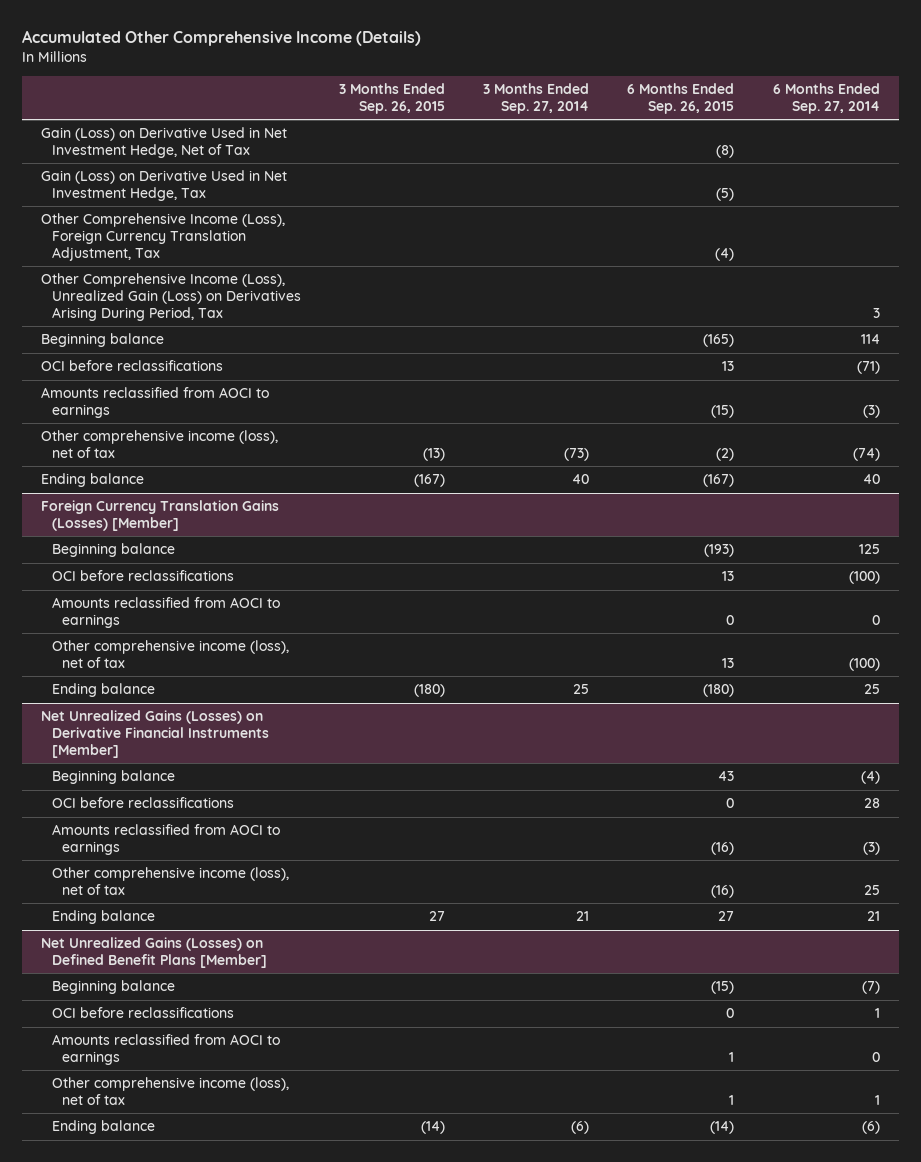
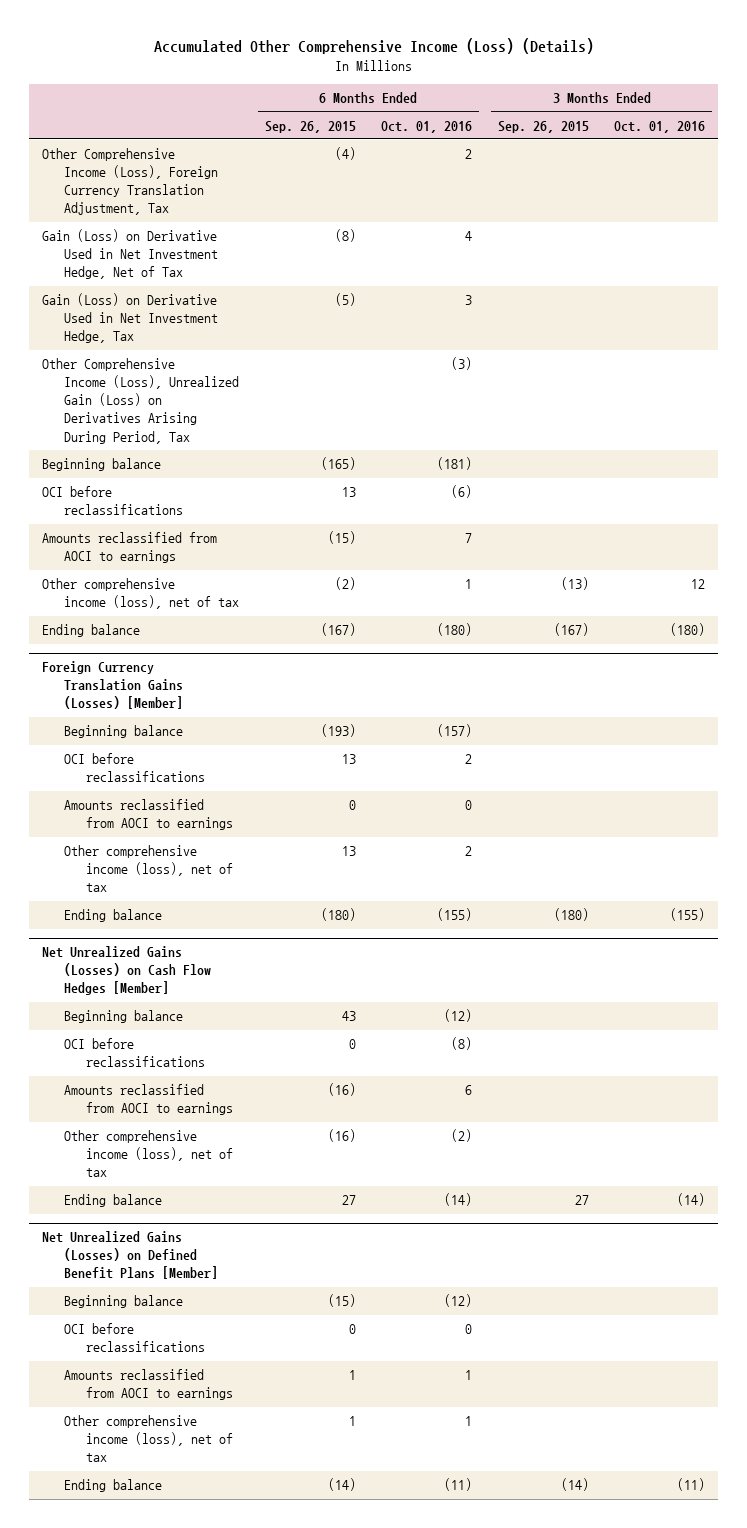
[21,30,421,47] Accumulated Other Comprehensive Income (Details) -> [153,37,594,54] Accumulated Other Comprehensive Income (Loss) (Details)
[483,83,590,115] 3 Months Ended Sep. 27, 2014 -> none
[772,83,880,115] 6 Months Ended Sep. 27, 2014 -> none
none -> [381,120,473,133] Oct. 01, 2016
none -> [614,120,706,133] Oct. 01, 2016
[40,213,285,261] Other Comprehensive Income (Loss), Foreign Currency Translation Adjustment, Tax -> [41,148,219,216] Other Comprehensive Income (Loss), Foreign Currency Translation Adjustment, Tax
[40,710,269,758] Net Unrealized Gains (Losses) on Derivative Financial Instruments [Member] -> [41,946,212,996] Net Unrealized Gains (Losses) on Cash Flow Hedges [Member]

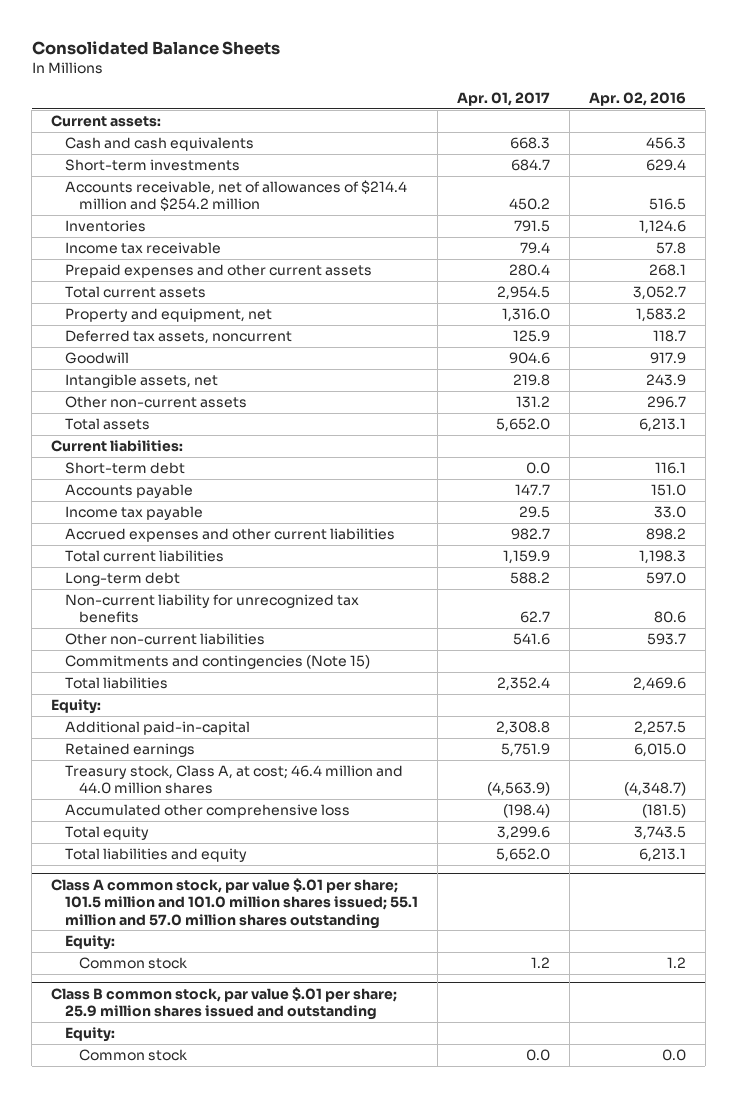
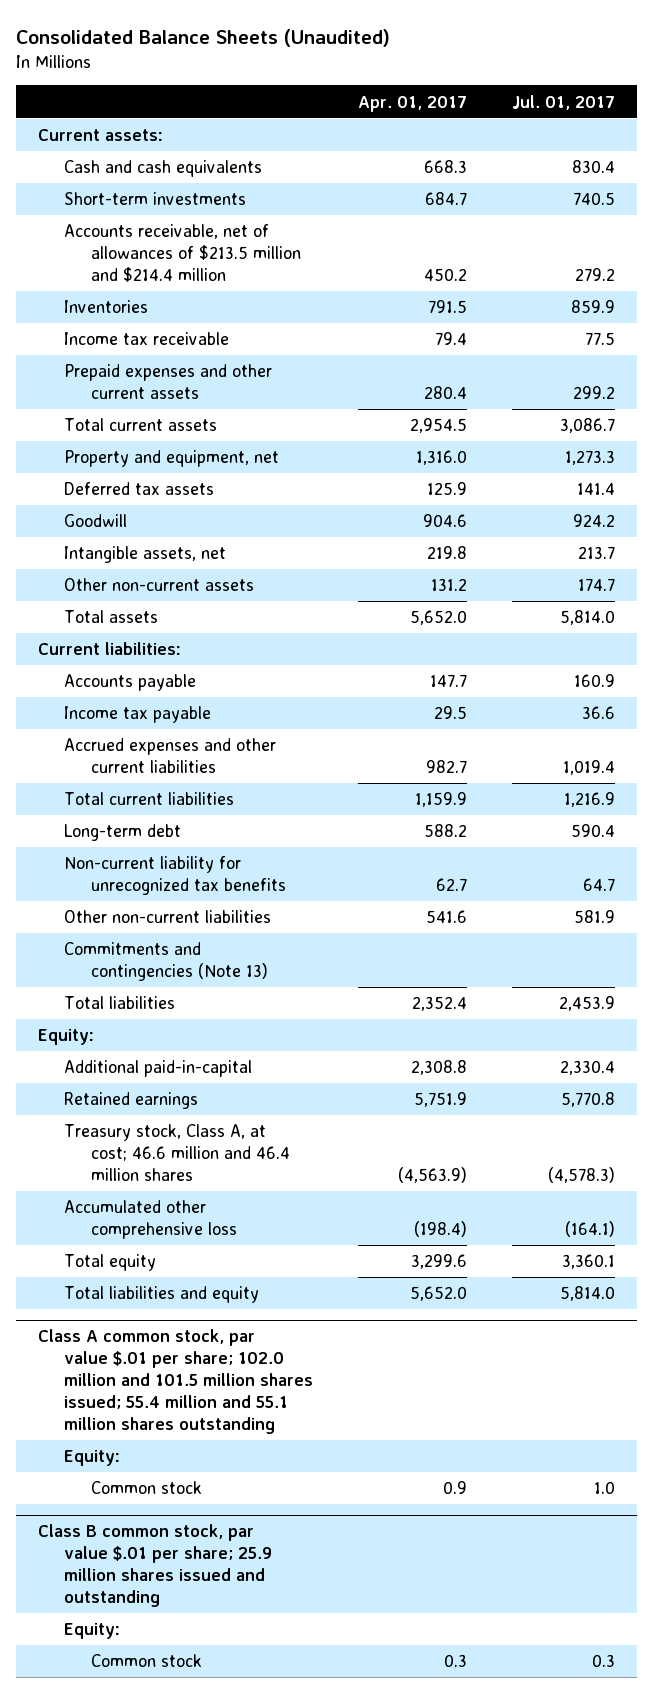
[31,40,280,55] Consolidated Balance Sheets -> [16,28,391,47] Consolidated Balance Sheets (Unaudited)
[588,92,686,107] Apr. 02, 2016 -> none
none -> [511,94,615,110] Jul. 01, 2017
[65,180,408,212] Accounts receivable, net of allowances of $214.4 million and $254.2 million -> [64,224,301,283] Accounts receivable, net of allowances of $213.5 million and $214.4 million
[65,330,293,345] Deferred tax assets, noncurrent -> [64,482,215,496] Deferred tax assets
[65,462,186,475] Short-term debt -> none
[65,655,371,670] Commitments and contingencies (Note 15) -> [64,942,268,982] Commitments and contingencies (Note 13)
[65,765,404,795] Treasury stock, Class A, at cost; 46.4 million and 44.0 million shares -> [64,1124,290,1182] Treasury stock, Class A, at cost; 46.6 million and 46.4 million shares
[51,877,419,929] Class A common stock, par value $.01 per share; 101.5 million and 101.0 million shares issued; 55.1 million and 57.0 million shares outstanding -> [38,1329,314,1435] Class A common stock, par value $.01 per share; 102.0 million and 101.5 million shares issued; 55.4 million and 55.1 million shares outstanding
[530,957,550,969] 1.2 -> [442,1481,467,1495] 0.9
[525,1049,550,1062] 0.0 -> [443,1654,467,1668] 0.3

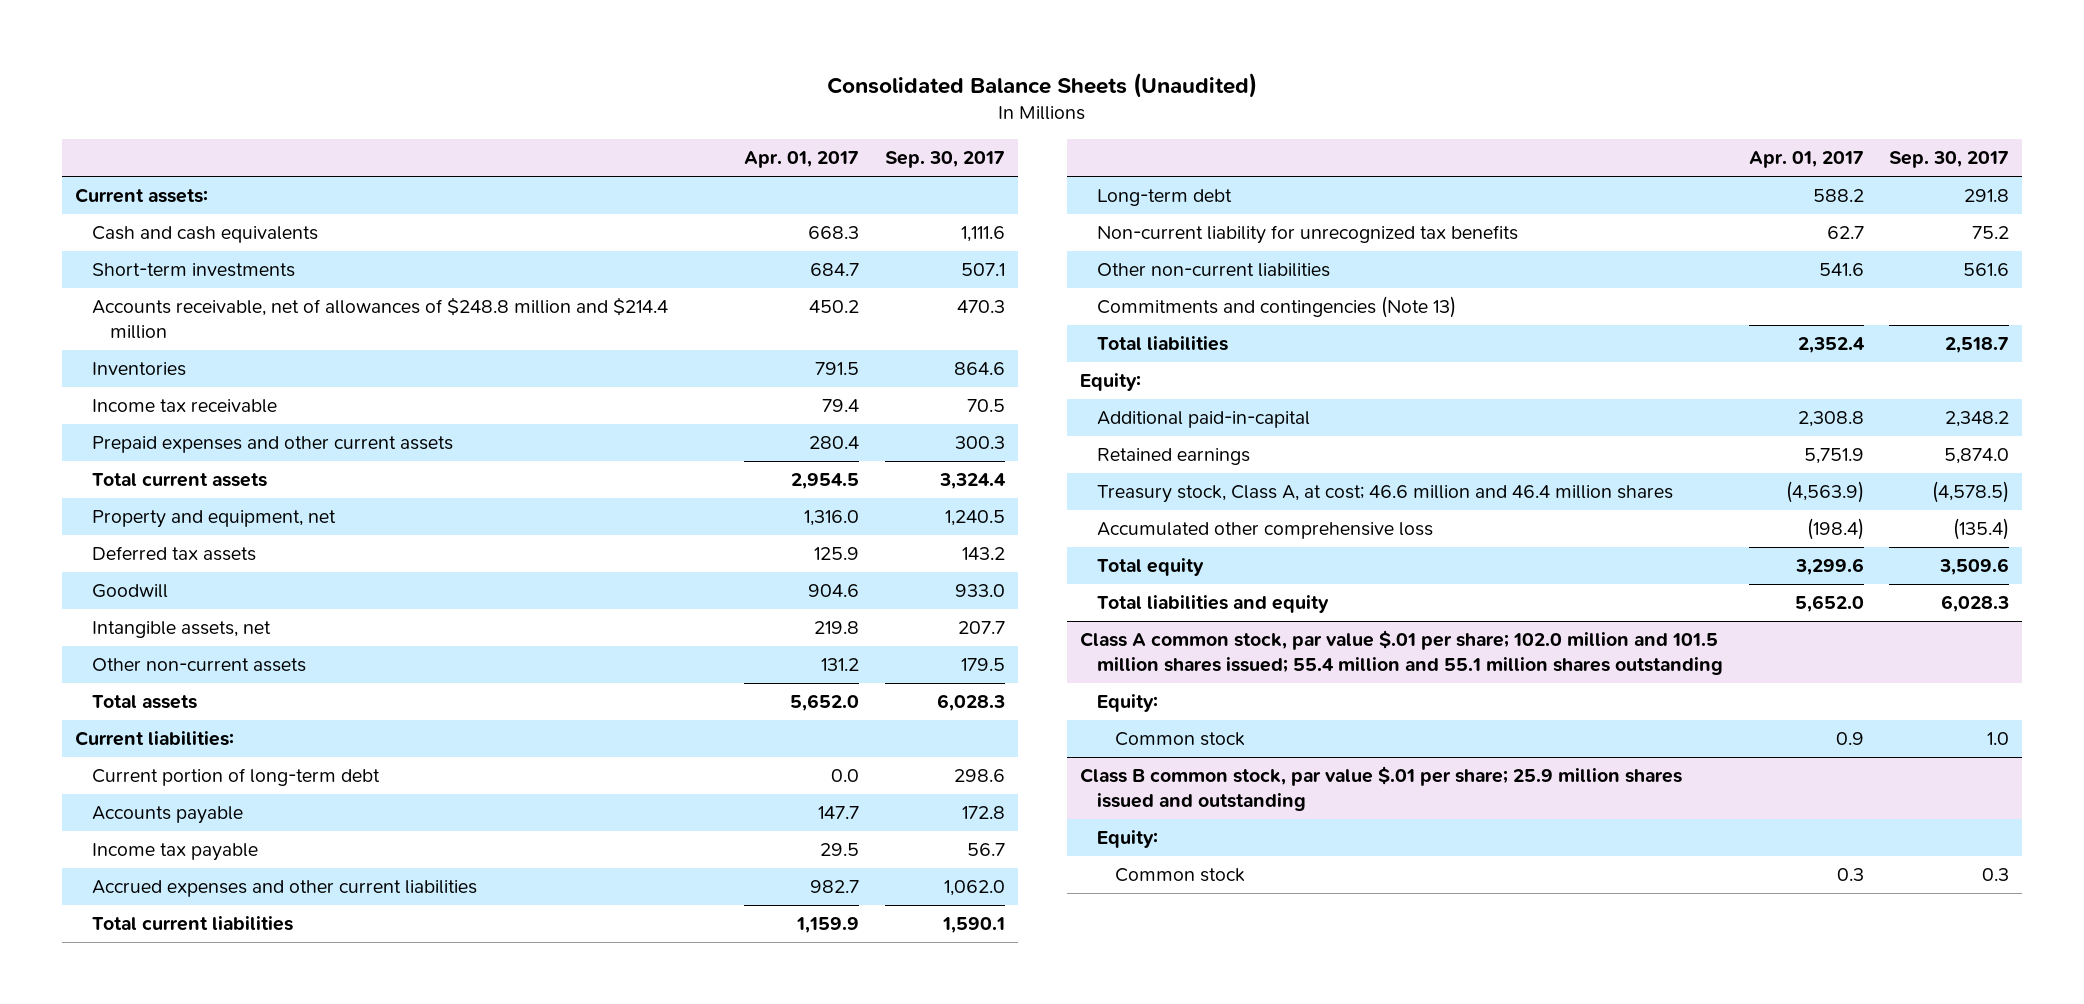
[511,94,615,110] Jul. 01, 2017 -> none
none -> [884,151,1005,169] Sep. 30, 2017
[64,224,301,283] Accounts receivable, net of allowances of $213.5 million and $214.4 million -> [92,297,669,339] Accounts receivable, net of allowances of $248.8 million and $214.4 million
none -> [92,768,381,787] Current portion of long-term debt

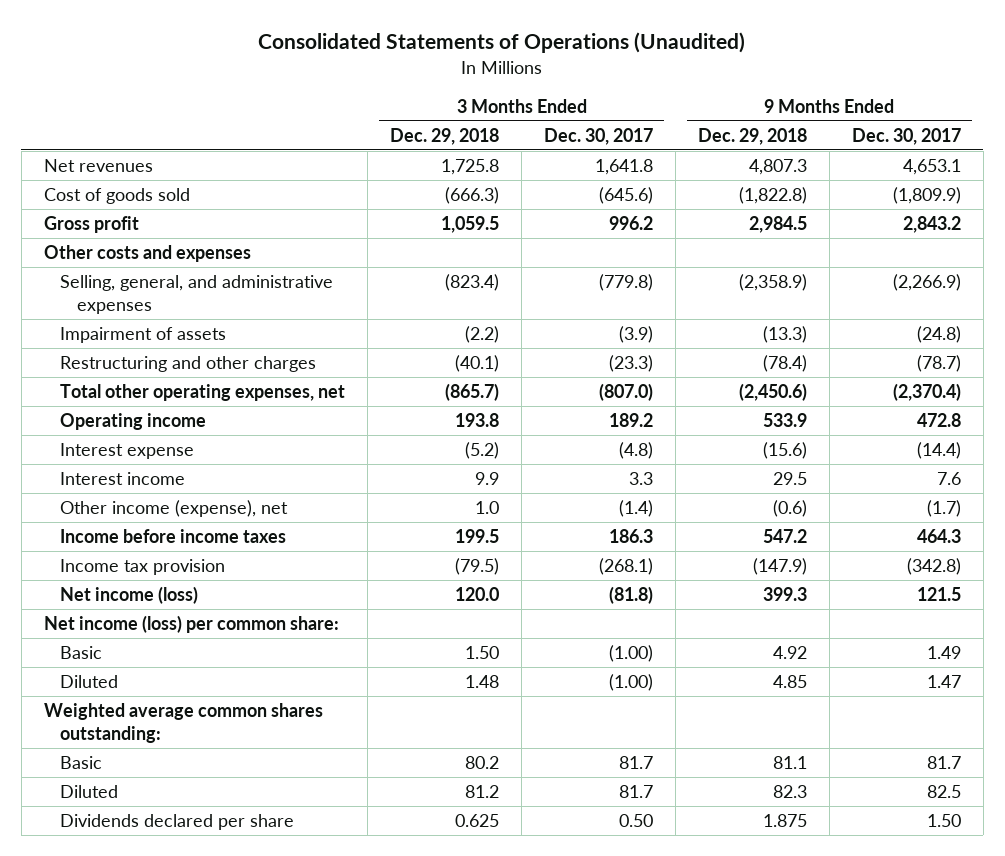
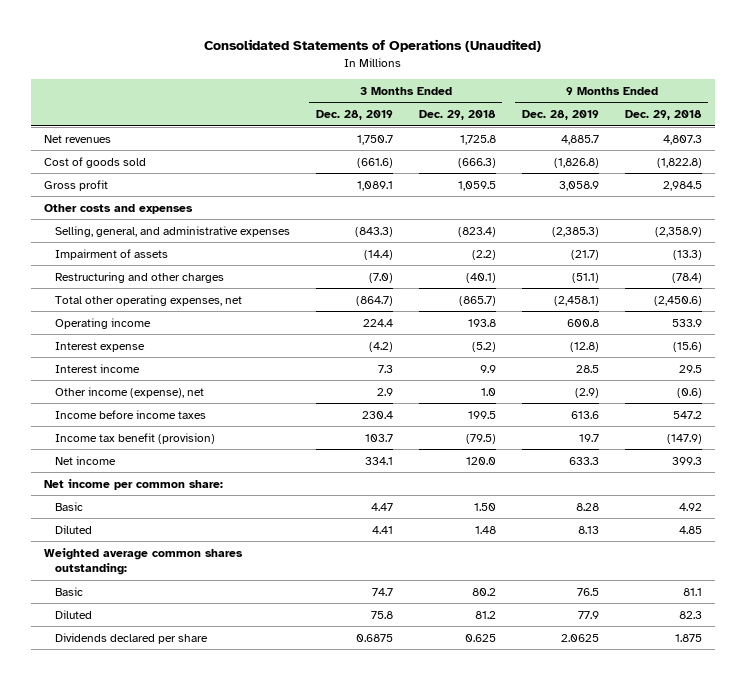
[544,127,654,145] Dec. 30, 2017 -> none
[851,127,961,145] Dec. 30, 2017 -> none
none -> [315,110,393,121] Dec. 28, 2019
none -> [521,110,599,121] Dec. 28, 2019
[60,558,226,575] Income tax provision -> [54,432,215,444] Income tax benefit (provision)
[60,585,199,604] Net income (loss) -> [54,455,116,465] Net income
[43,614,339,633] Net income (loss) per common share: -> [44,478,224,490] Net income per common share:

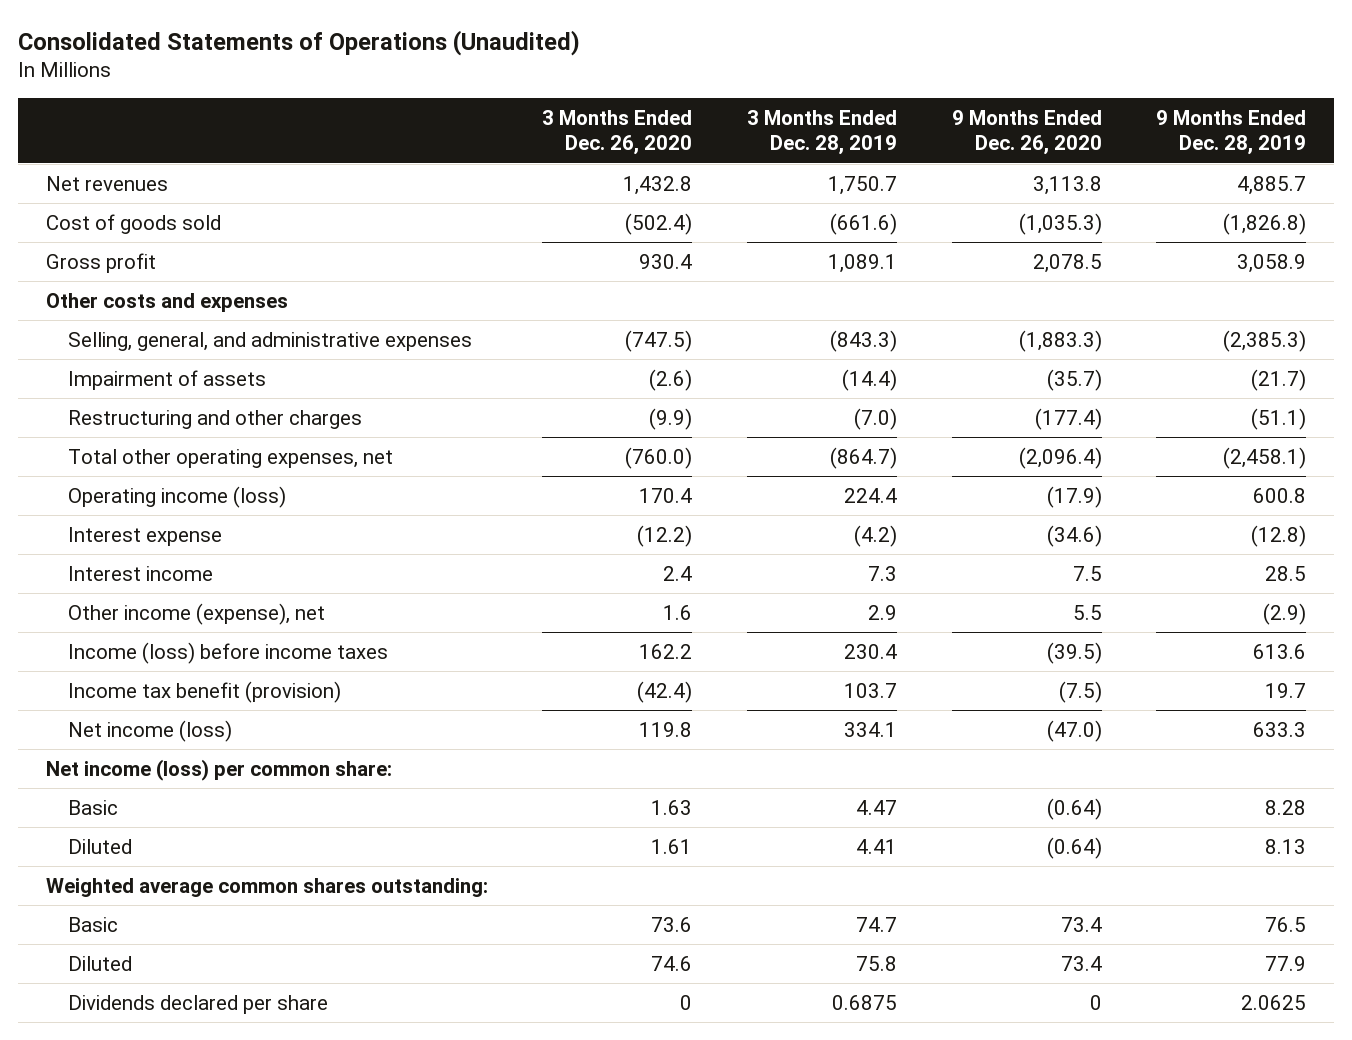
[418,110,496,121] Dec. 29, 2018 -> none
[624,110,702,121] Dec. 29, 2018 -> none
none -> [542,109,693,156] 3 Months Ended Dec. 26, 2020
none -> [951,109,1102,156] 9 Months Ended Dec. 26, 2020
[54,317,151,329] Operating income -> [67,485,286,508] Operating income (loss)
[54,409,206,419] Income before income taxes -> [67,641,388,664] Income (loss) before income taxes
[54,455,116,465] Net income -> [67,719,232,742] Net income (loss)
[44,478,224,490] Net income per common share: -> [45,758,392,781] Net income (loss) per common share:

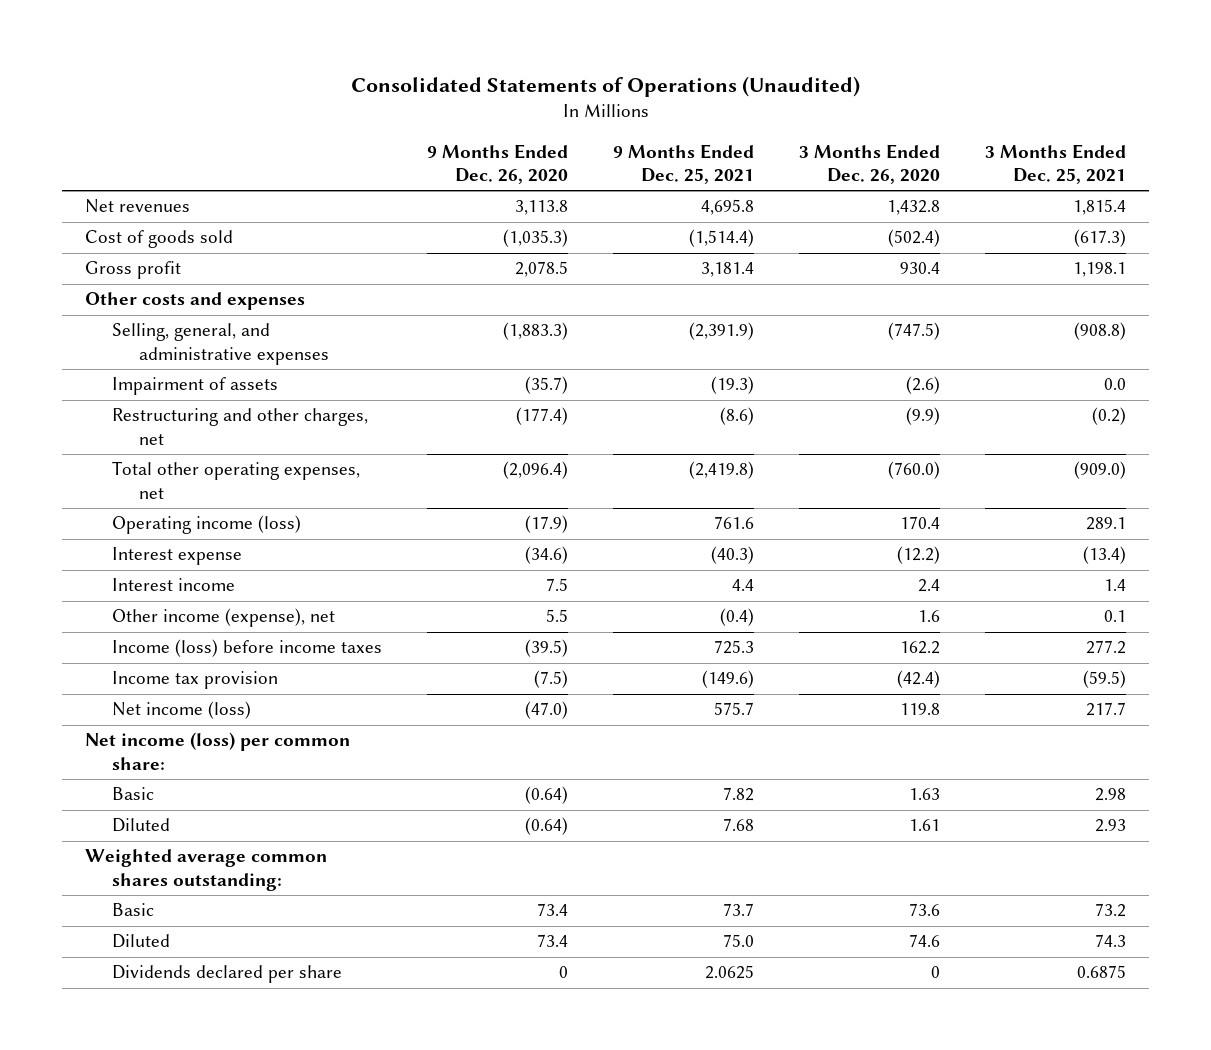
[747,109,898,156] 3 Months Ended Dec. 28, 2019 -> none
[1156,109,1307,156] 9 Months Ended Dec. 28, 2019 -> none
none -> [613,143,755,185] 9 Months Ended Dec. 25, 2021
none -> [985,143,1127,185] 3 Months Ended Dec. 25, 2021
[67,409,362,429] Restructuring and other charges -> [112,408,369,446] Restructuring and other charges, net
[67,680,341,703] Income tax benefit (provision) -> [112,671,279,690] Income tax provision

